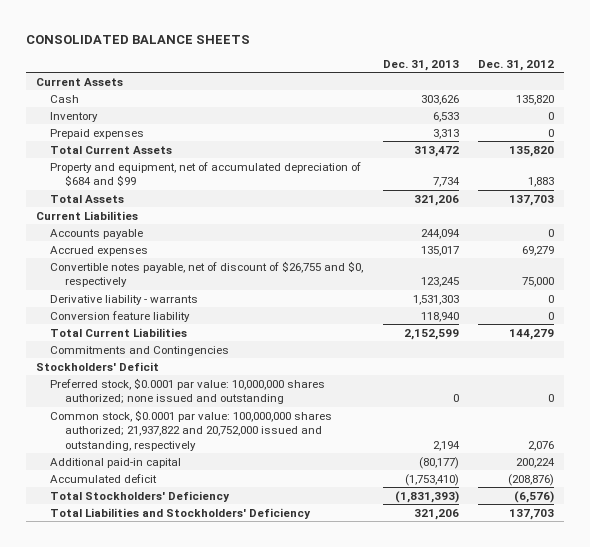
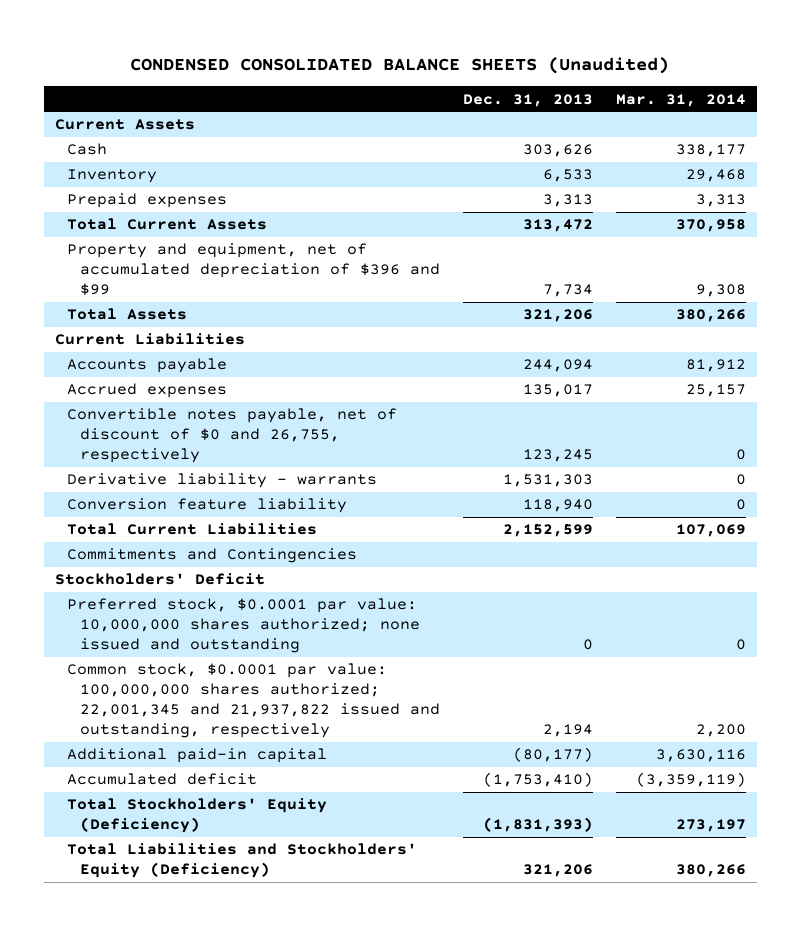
[25,34,250,44] CONSOLIDATED BALANCE SHEETS -> [130,56,670,74] CONDENSED CONSOLIDATED BALANCE SHEETS (Unaudited)
[478,59,555,71] Dec. 31, 2012 -> none
none -> [615,93,746,107] Mar. 31, 2014
[50,161,362,187] Property and equipment, net of accumulated depreciation of $684 and $99 -> [67,243,440,297] Property and equipment, net of accumulated depreciation of $396 and $99
[50,260,364,288] Convertible notes payable, net of discount of $26,755 and $0, respectively -> [67,408,398,464] Convertible notes payable, net of discount of $0 and 26,755, respectively
[50,409,333,451] Common stock, $0.0001 par value: 100,000,000 shares authorized; 21,937,822 and 20,752,000 issued and outstanding, respectively -> [67,663,440,739] Common stock, $0.0001 par value: 100,000,000 shares authorized; 22,001,345 and 21,937,822 issued and outstanding, respectively
[50,490,231,502] Total Stockholders' Deficiency -> [67,798,328,834] Total Stockholders' Equity (Deficiency)
[50,507,312,519] Total Liabilities and Stockholders' Deficiency -> [67,843,418,879] Total Liabilities and Stockholders' Equity (Deficiency)

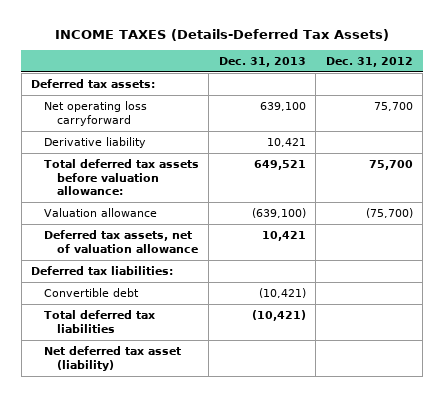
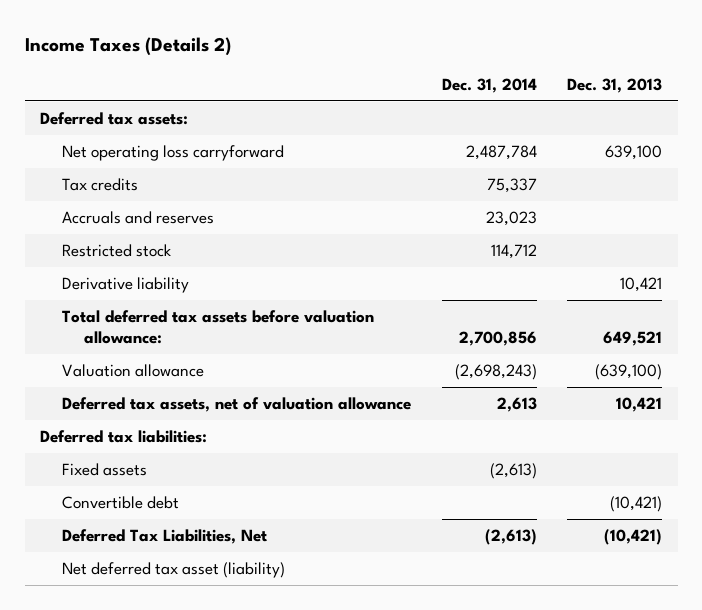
[55,28,390,41] INCOME TAXES (Details-Deferred Tax Assets) -> [24,37,231,57] Income Taxes (Details 2)
[325,56,413,67] Dec. 31, 2012 -> none
none -> [441,77,537,93] Dec. 31, 2014
none -> [62,177,139,191] Tax credits
none -> [62,210,215,224] Accruals and reserves
none -> [62,243,172,257] Restricted stock
none -> [62,462,148,476] Fixed assets
[44,309,156,333] Total deferred tax liabilities -> [62,528,268,544] Deferred Tax Liabilities, Net

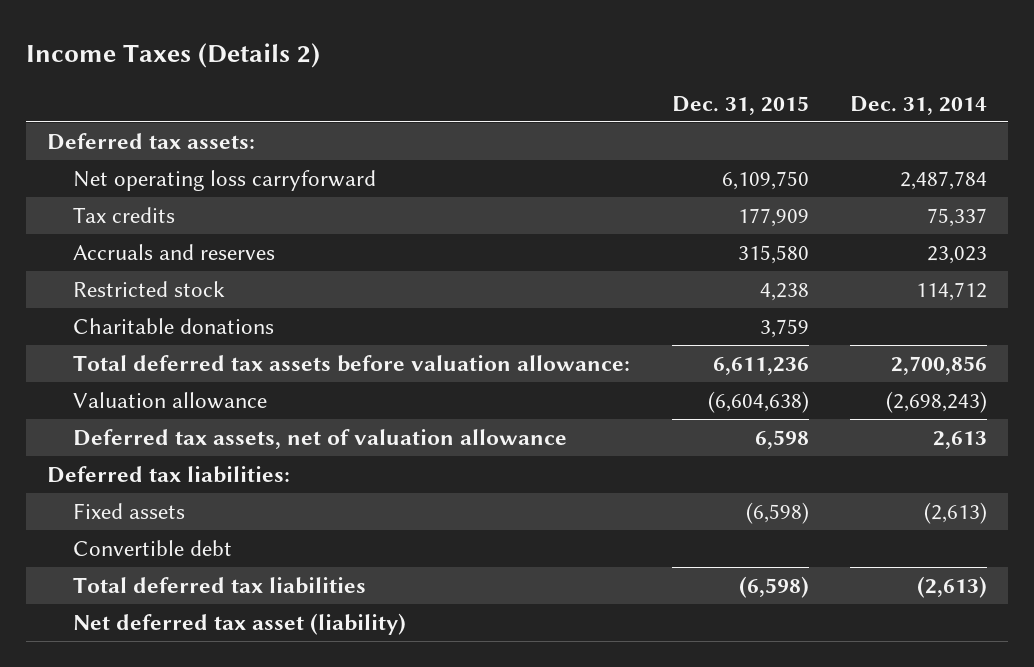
[567,77,663,93] Dec. 31, 2013 -> none
none -> [671,95,809,115] Dec. 31, 2015
[62,276,190,293] Derivative liability -> none
none -> [73,317,275,334] Charitable donations
[62,528,268,544] Deferred Tax Liabilities, Net -> [73,576,367,594] Total deferred tax liabilities

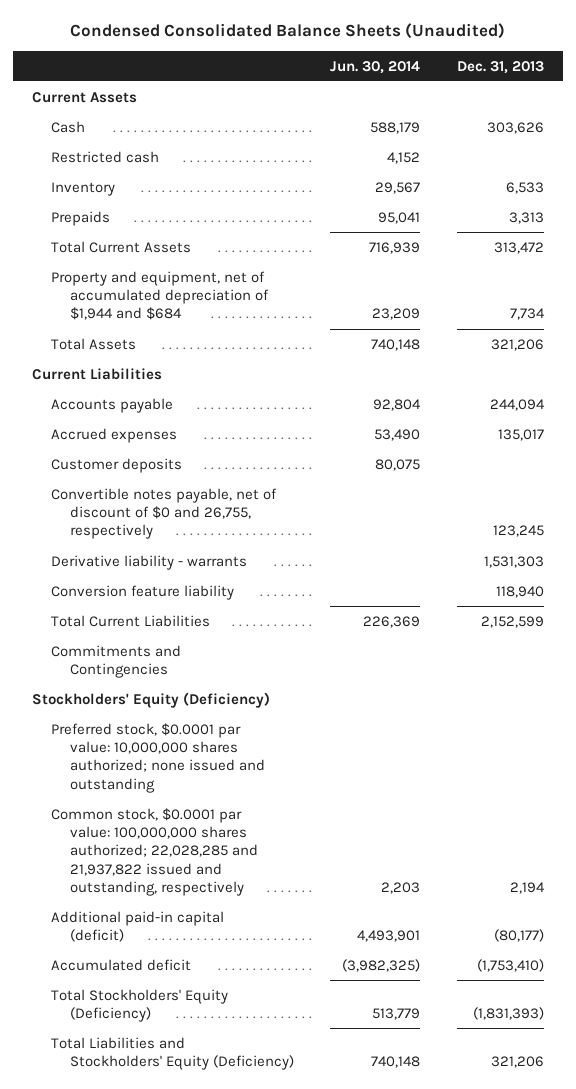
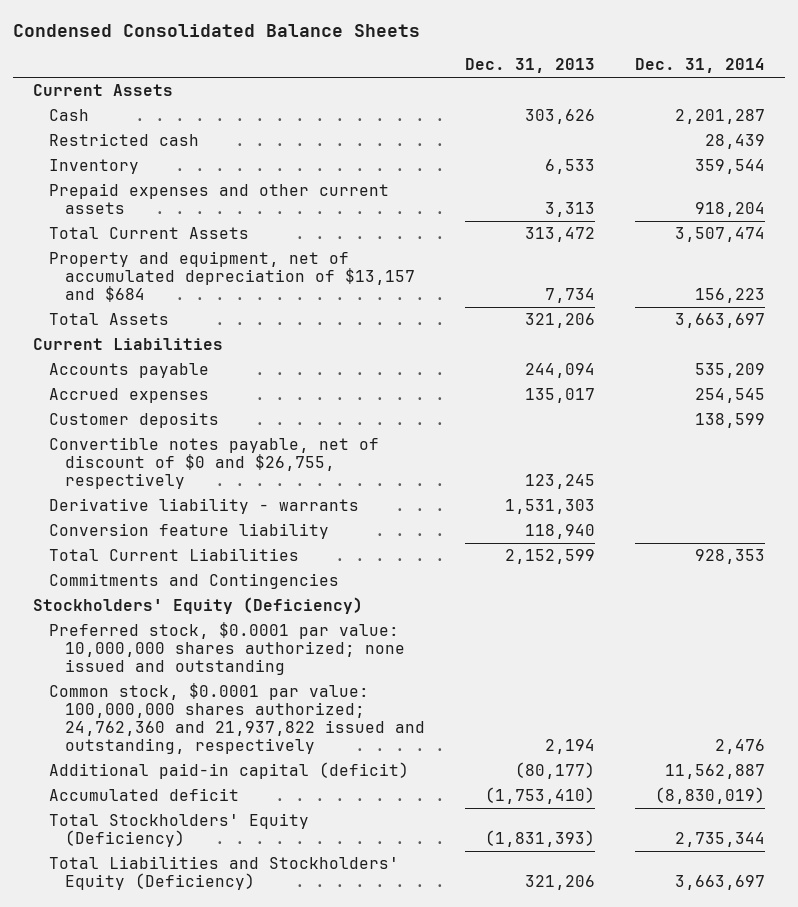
[69,23,505,40] Condensed Consolidated Balance Sheets (Unaudited) -> [13,23,421,37] Condensed Consolidated Balance Sheets
[330,60,421,74] Jun. 30, 2014 -> none
none -> [634,58,765,74] Dec. 31, 2014
[50,210,110,226] Prepaids -> [49,183,390,215] Prepaid expenses and other current assets
[50,270,269,321] Property and equipment, net of accumulated depreciation of $1,944 and $684 -> [49,251,416,303] Property and equipment, net of accumulated depreciation of $13,157 and $684
[50,487,277,540] Convertible notes payable, net of discount of $0 and 26,755, respectively -> [49,437,380,490] Convertible notes payable, net of discount of $0 and $26,755, respectively
[50,807,258,897] Common stock, $0.0001 par value: 100,000,000 shares authorized; 22,028,285 and 21,937,822 issued and outstanding, respectively -> [49,683,426,755] Common stock, $0.0001 par value: 100,000,000 shares authorized; 24,762,360 and 21,937,822 issued and outstanding, respectively

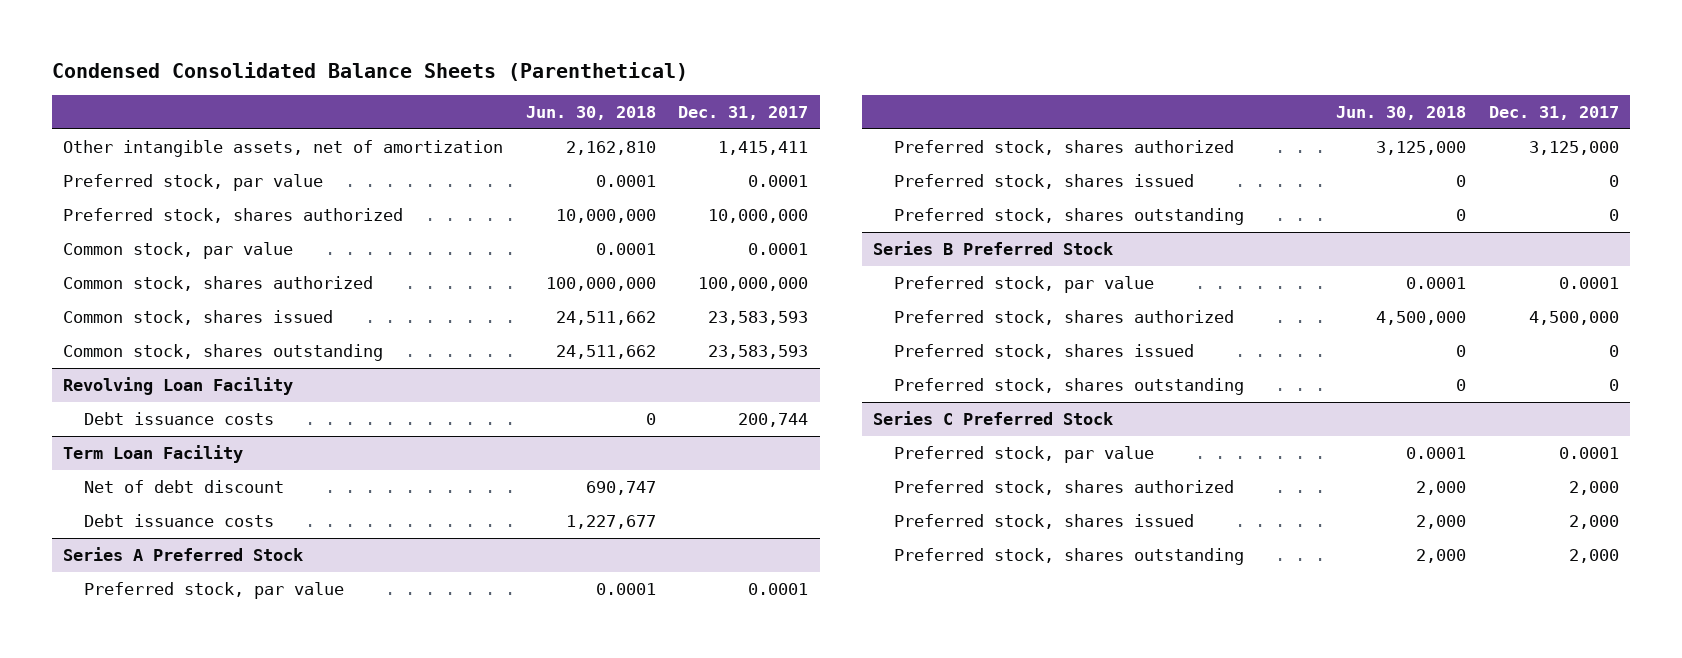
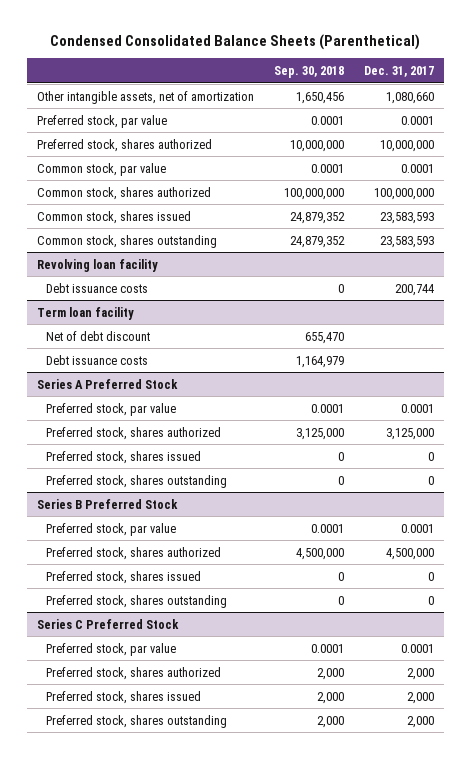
[525,106,656,121] Jun. 30, 2018 -> none
none -> [273,66,344,79] Sep. 30, 2018
[718,141,809,156] 1,415,411 -> [385,91,434,104] 1,080,660
[63,377,294,396] Revolving Loan Facility -> [36,258,158,272] Revolving loan facility
[63,445,244,464] Term Loan Facility -> [36,306,134,320] Term loan facility

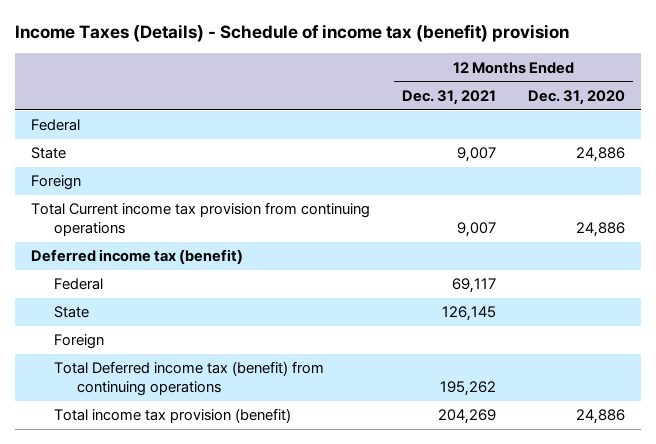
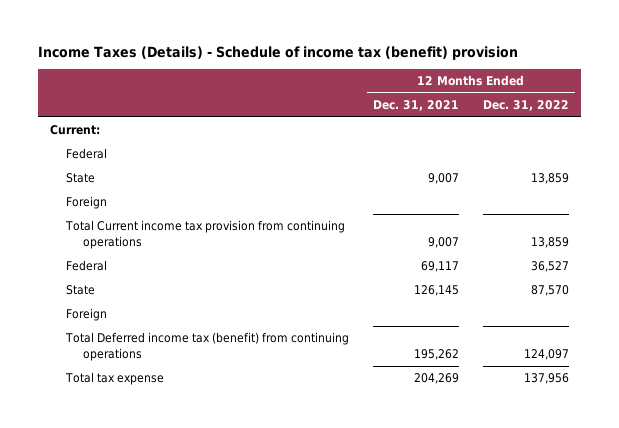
[528,89,626,105] Dec. 31, 2020 -> none
none -> [483,100,570,112] Dec. 31, 2022
none -> [49,125,100,136] Current:
[30,249,243,265] Deferred income tax (benefit) -> none
[54,408,292,424] Total income tax provision (benefit) -> [65,372,165,386] Total tax expense

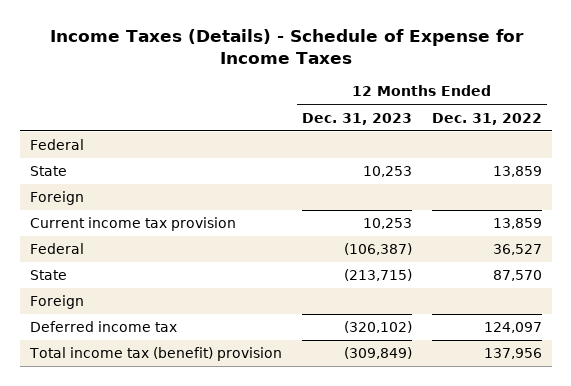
[37,45,518,60] Income Taxes (Details) - Schedule of income tax (benefit) provision -> [49,28,524,64] Income Taxes (Details) - Schedule of Expense for Income Taxes
[373,100,460,112] Dec. 31, 2021 -> none
none -> [301,112,412,125] Dec. 31, 2023
[49,125,100,136] Current: -> none
[65,220,346,250] Total Current income tax provision from continuing operations -> [29,217,236,232] Current income tax provision
[65,332,350,362] Total Deferred income tax (benefit) from continuing operations -> [29,321,177,333] Deferred income tax
[65,372,165,386] Total tax expense -> [28,347,282,362] Total income tax (benefit) provision

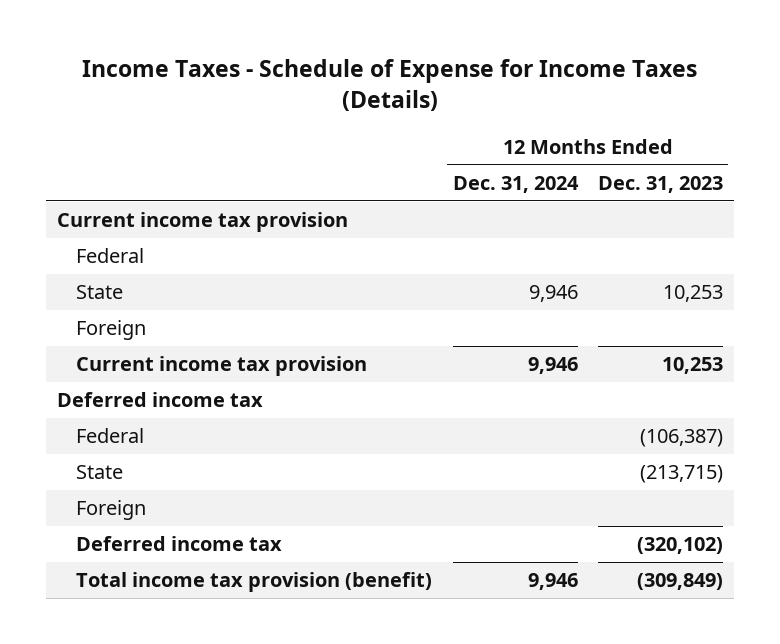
[49,28,524,64] Income Taxes (Details) - Schedule of Expense for Income Taxes -> [81,59,697,112] Income Taxes - Schedule of Expense for Income Taxes (Details)
[431,112,542,125] Dec. 31, 2022 -> none
none -> [452,175,579,193] Dec. 31, 2024
none -> [56,212,348,233] Current income tax provision
none -> [56,392,263,408] Deferred income tax
[28,347,282,362] Total income tax (benefit) provision -> [76,572,433,593] Total income tax provision (benefit)

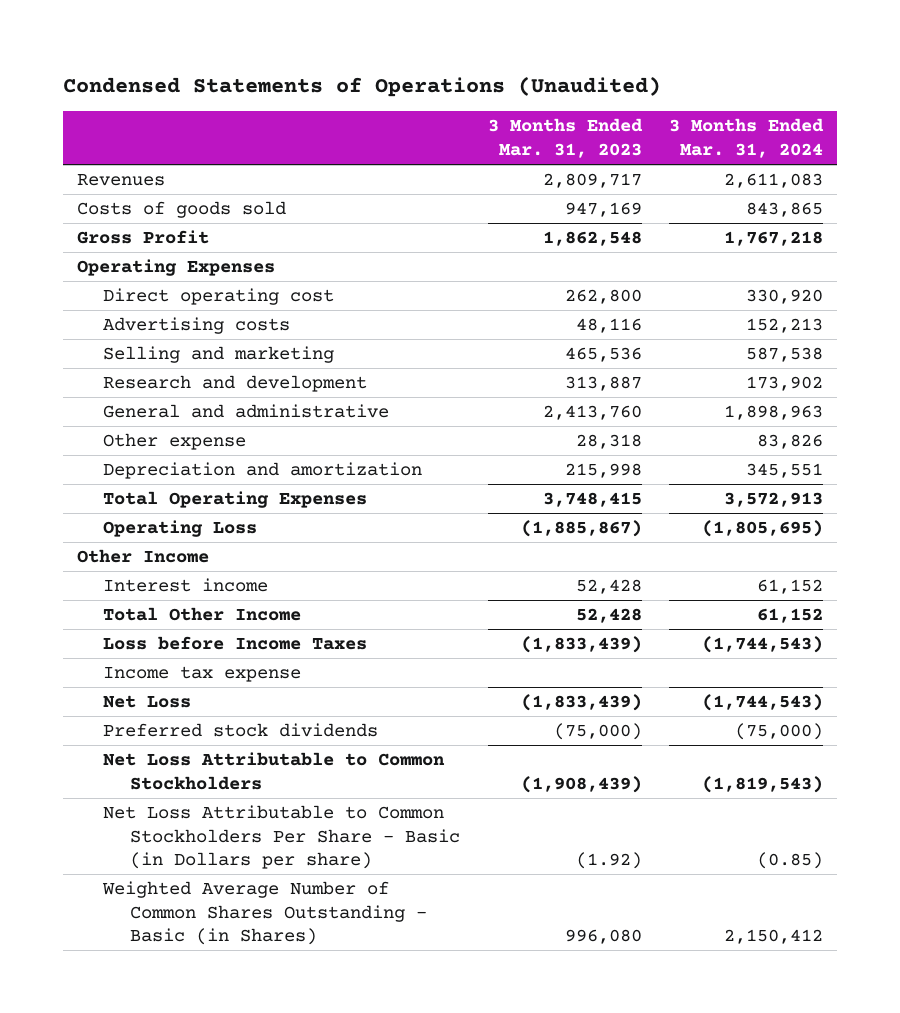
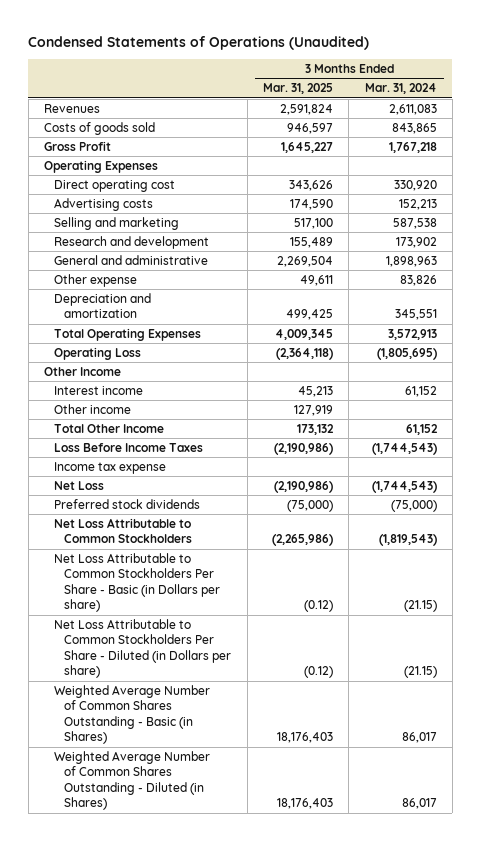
[487,118,643,159] 3 Months Ended Mar. 31, 2023 -> none
none -> [263,83,334,95] Mar. 31, 2025
none -> [54,403,132,414] Other income
[103,636,368,651] Loss before Income Taxes -> [54,442,204,452] Loss Before Income Taxes
[757,852,824,870] (0.85) -> [403,600,437,613] (21.15)
none -> [54,618,232,679] Net Loss Attributable to Common Stockholders Per Share - Diluted (in Dollars per share)
[724,929,824,945] 2,150,412 -> [401,732,437,744] 86,017
none -> [54,750,211,811] Weighted Average Number of Common Shares Outstanding - Diluted (in Shares)

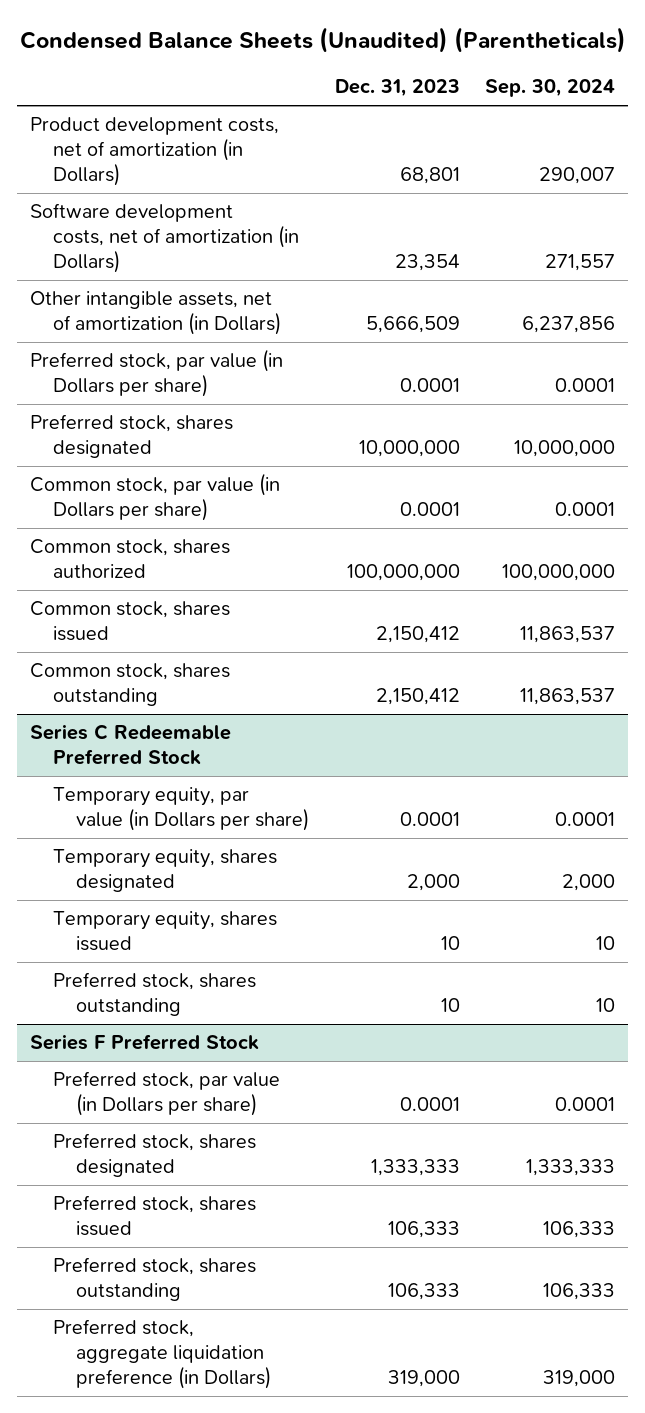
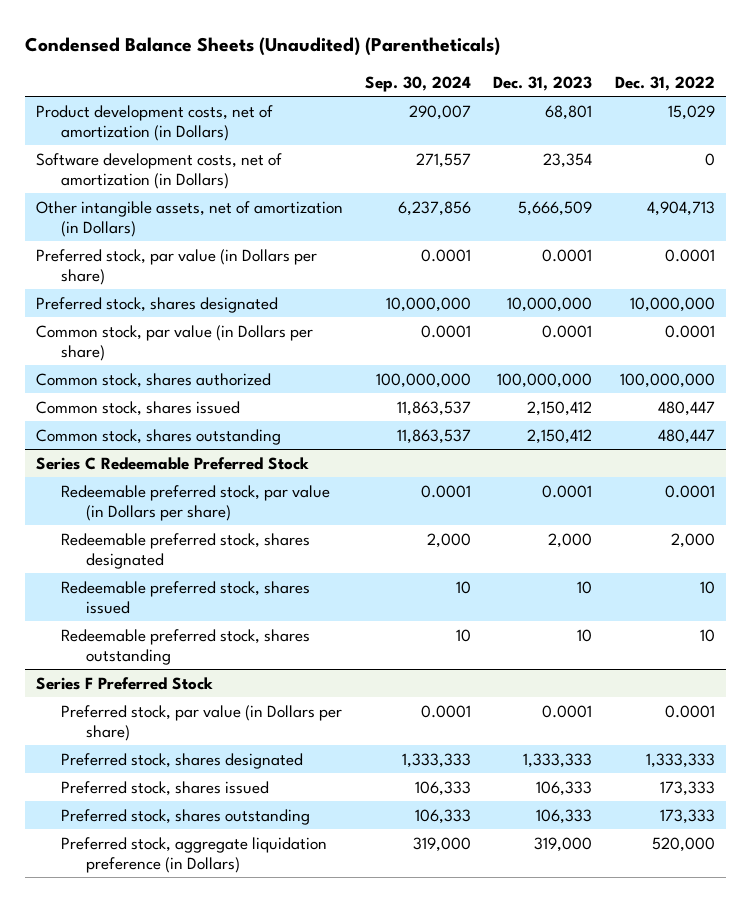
none -> [614,75,715,91] Dec. 31, 2022
[52,787,309,832] Temporary equity, par value (in Dollars per share) -> [61,484,331,521] Redeemable preferred stock, par value (in Dollars per share)
[52,849,277,893] Temporary equity, shares designated -> [61,532,311,569] Redeemable preferred stock, shares designated
[52,911,277,952] Temporary equity, shares issued -> [61,580,311,614] Redeemable preferred stock, shares issued
[52,972,256,1017] Preferred stock, shares outstanding -> [61,628,311,665] Redeemable preferred stock, shares outstanding

